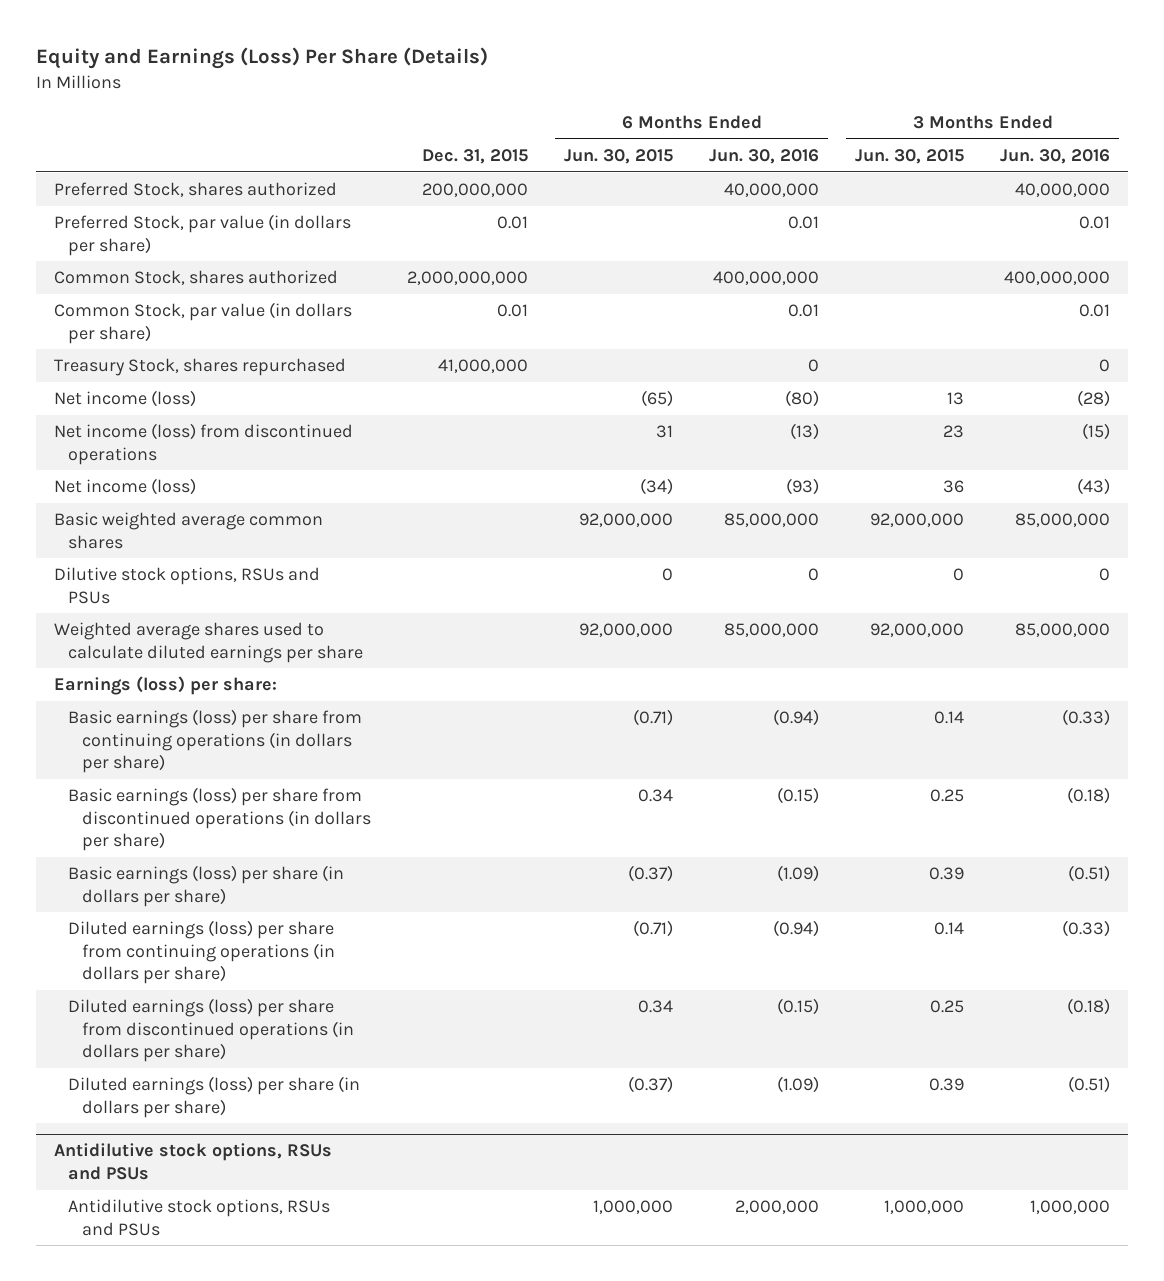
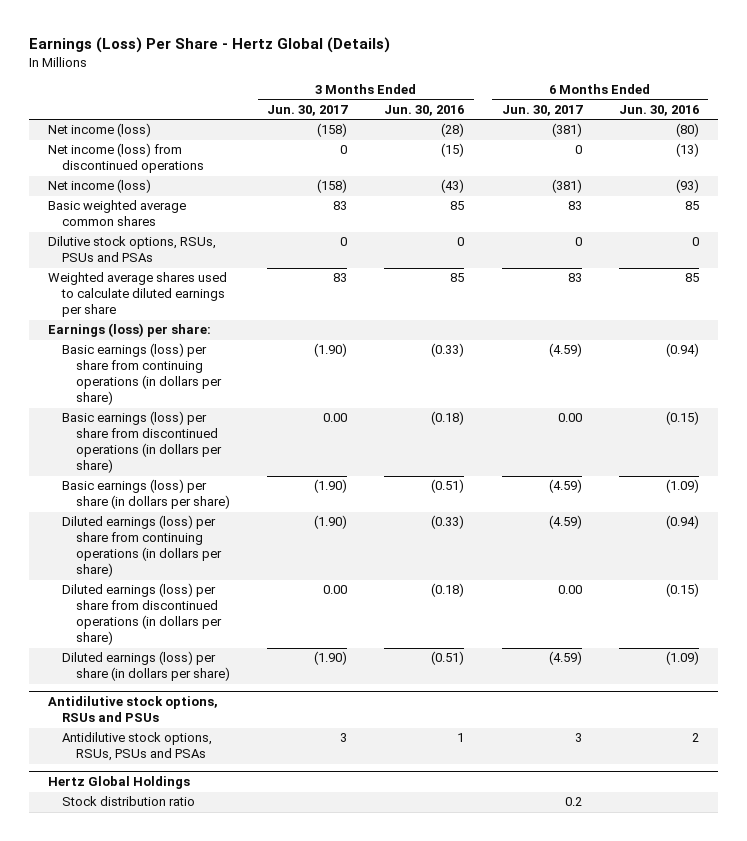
[35,47,488,70] Equity and Earnings (Loss) Per Share (Details) -> [29,37,391,54] Earnings (Loss) Per Share - Hertz Global (Details)
[421,148,528,164] Dec. 31, 2015 -> none
[564,148,674,164] Jun. 30, 2015 -> none
[855,148,965,164] Jun. 30, 2015 -> none
none -> [267,104,349,116] Jun. 30, 2017
none -> [501,104,583,116] Jun. 30, 2017
[53,182,337,198] Preferred Stock, shares authorized -> none
[53,214,351,256] Preferred Stock, par value (in dollars per share) -> none
[53,270,338,286] Common Stock, shares authorized -> none
[53,302,352,344] Common Stock, par value (in dollars per share) -> none
[53,358,346,377] Treasury Stock, shares repurchased -> none
[724,513,820,528] 85,000,000 -> [685,201,700,211] 85
[1015,513,1111,528] 85,000,000 -> [450,201,465,211] 85
[53,567,320,604] Dilutive stock options, RSUs and PSUs -> [47,236,216,263] Dilutive stock options, RSUs, PSUs and PSAs
[724,623,820,638] 85,000,000 -> [685,273,700,283] 85
[1015,623,1111,638] 85,000,000 -> [450,273,465,283] 85
[67,1199,330,1236] Antidilutive stock options, RSUs and PSUs -> [61,732,212,762] Antidilutive stock options, RSUs, PSUs and PSAs
[735,1200,820,1215] 2,000,000 -> [692,733,700,743] 2
[1030,1200,1111,1215] 1,000,000 -> [457,733,465,743] 1
none -> [47,776,190,790] Hertz Global Holdings
none -> [61,796,195,807] Stock distribution ratio

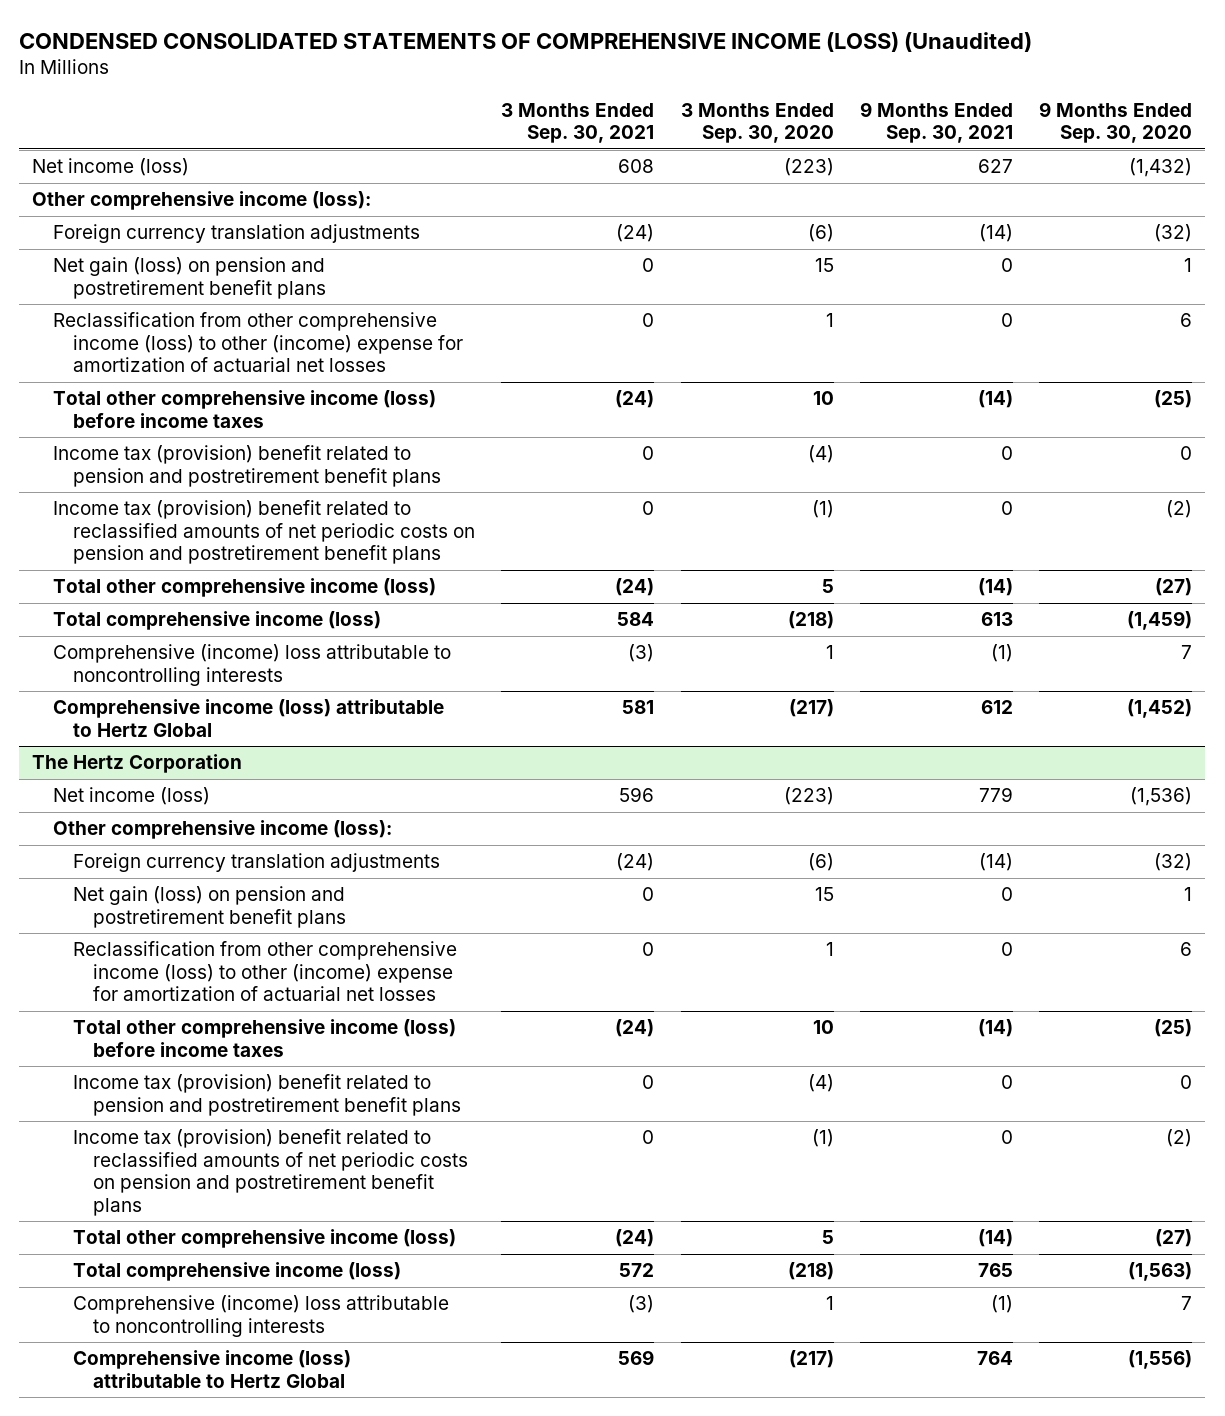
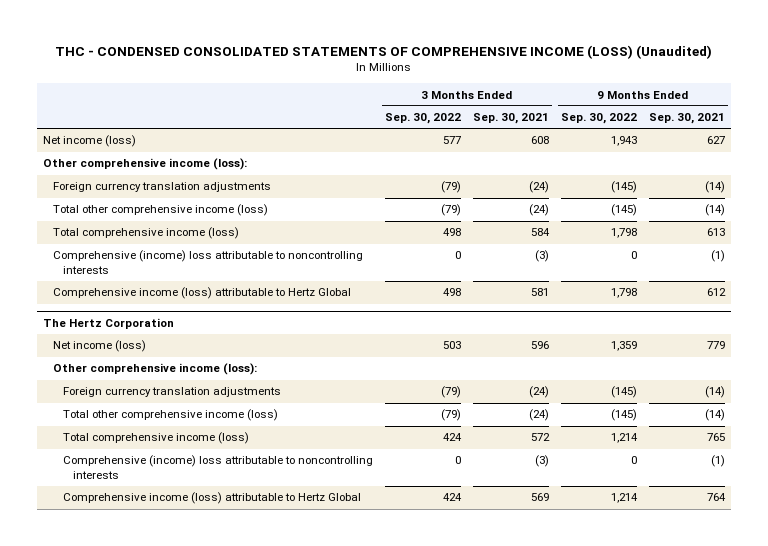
[19,31,1033,52] CONDENSED CONSOLIDATED STATEMENTS OF COMPREHENSIVE INCOME (LOSS) (Unaudited) -> [55,44,713,59] THC - CONDENSED CONSOLIDATED STATEMENTS OF COMPREHENSIVE INCOME (LOSS) (Unaudited)
[680,102,834,144] 3 Months Ended Sep. 30, 2020 -> none
[1039,101,1193,144] 9 Months Ended Sep. 30, 2020 -> none
none -> [385,113,462,125] Sep. 30, 2022
none -> [561,113,638,125] Sep. 30, 2022
[52,257,326,299] Net gain (loss) on pension and postretirement benefit plans -> none
[52,312,463,373] Reclassification from other comprehensive income (loss) to other (income) expense for amortization of actuarial net losses -> none
[52,390,436,428] Total other comprehensive income (loss) before income taxes -> none
[52,445,441,487] Income tax (provision) benefit related to pension and postretirement benefit plans -> none
[52,500,475,565] Income tax (provision) benefit related to reclassified amounts of net periodic costs on pension and postretirement benefit plans -> none
[72,886,347,928] Net gain (loss) on pension and postretirement benefit plans -> none
[72,941,457,1002] Reclassification from other comprehensive income (loss) to other (income) expense for amortization of actuarial net losses -> none
[72,1019,456,1057] Total other comprehensive income (loss) before income taxes -> none
[72,1074,462,1116] Income tax (provision) benefit related to pension and postretirement benefit plans -> none
[72,1129,469,1216] Income tax (provision) benefit related to reclassified amounts of net periodic costs on pension and postretirement benefit plans -> none

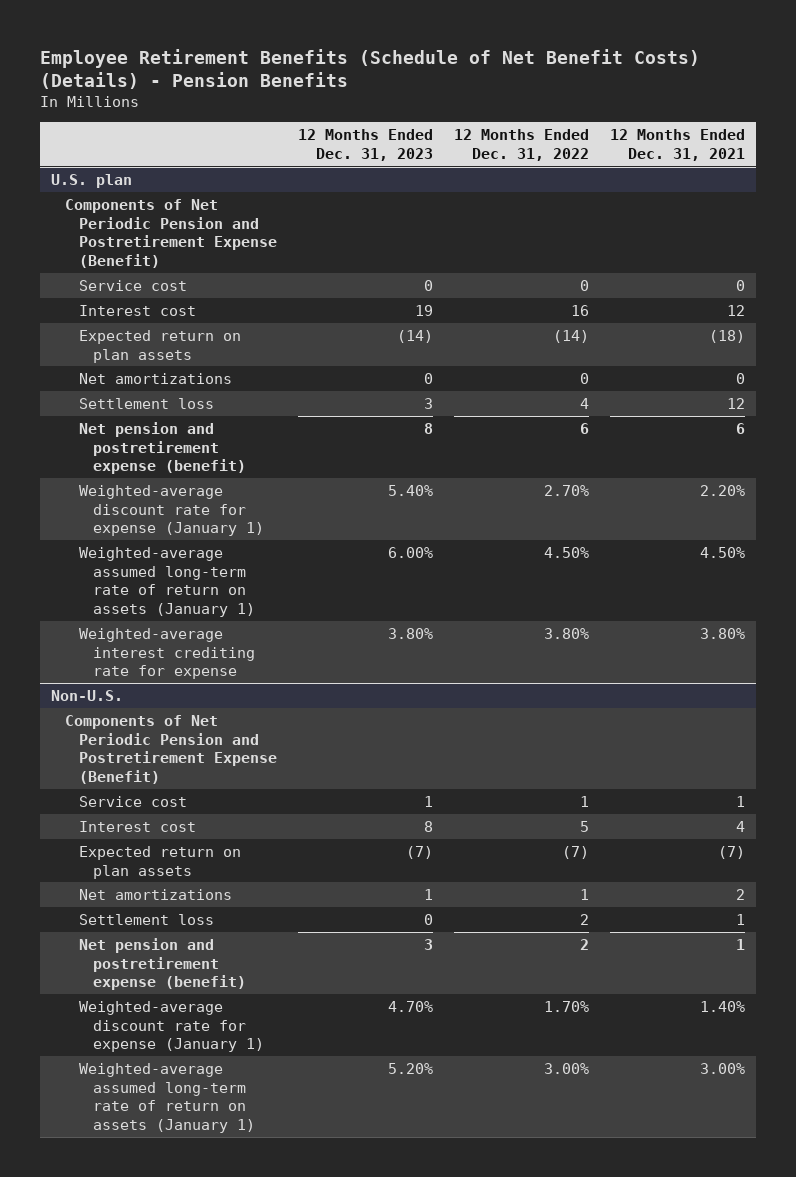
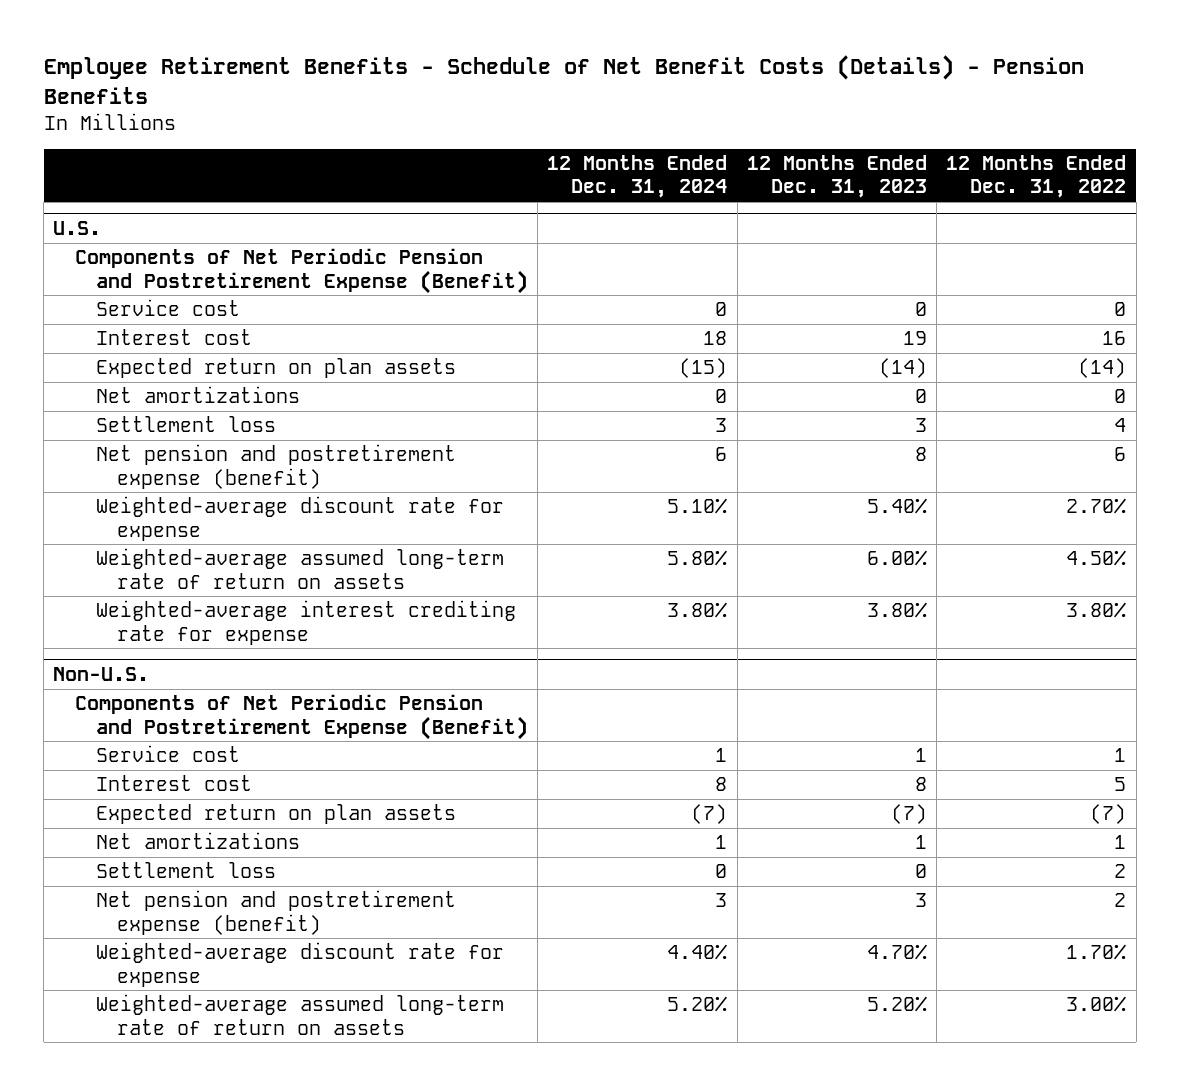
[40,48,701,90] Employee Retirement Benefits (Schedule of Net Benefit Costs) (Details) - Pension Benefits -> [43,54,1084,104] Employee Retirement Benefits - Schedule of Net Benefit Costs (Details) - Pension Benefits
[610,129,746,162] 12 Months Ended Dec. 31, 2021 -> none
none -> [547,155,728,199] 12 Months Ended Dec. 31, 2024
[50,173,132,188] U.S. plan -> [53,220,102,235] U.S.
[79,484,265,537] Weighted-average discount rate for expense (January 1) -> [95,496,504,541] Weighted-average discount rate for expense
[79,546,256,618] Weighted-average assumed long-term rate of return on assets (January 1) -> [95,548,504,589] Weighted-average assumed long-term rate of return on assets
[79,1000,265,1053] Weighted-average discount rate for expense (January 1) -> [95,942,504,987] Weighted-average discount rate for expense
[79,1062,256,1134] Weighted-average assumed long-term rate of return on assets (January 1) -> [95,994,504,1035] Weighted-average assumed long-term rate of return on assets

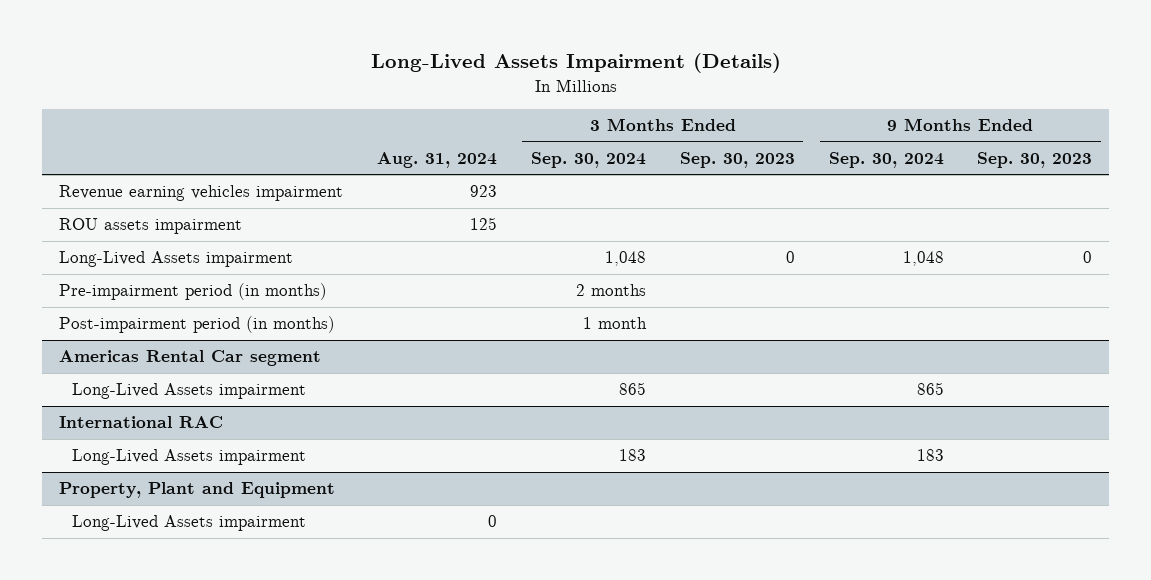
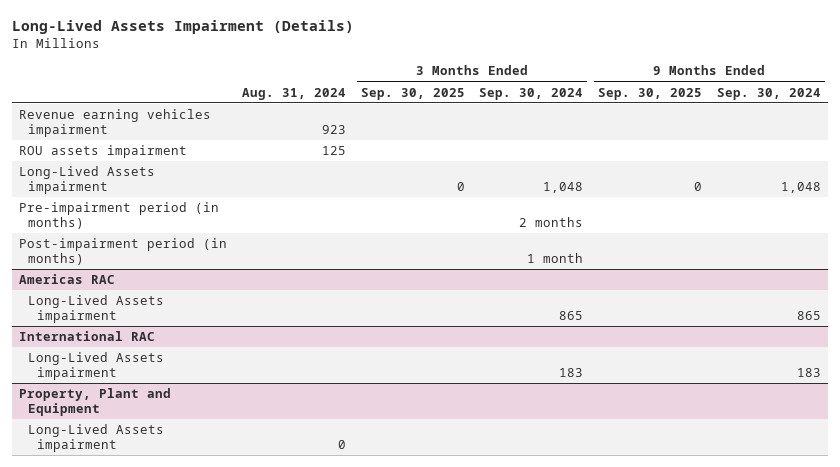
[679,151,795,168] Sep. 30, 2023 -> none
[977,151,1093,168] Sep. 30, 2023 -> none
none -> [360,87,465,100] Sep. 30, 2025
none -> [598,87,703,100] Sep. 30, 2025
[58,350,321,367] Americas Rental Car segment -> [19,274,116,285] Americas RAC

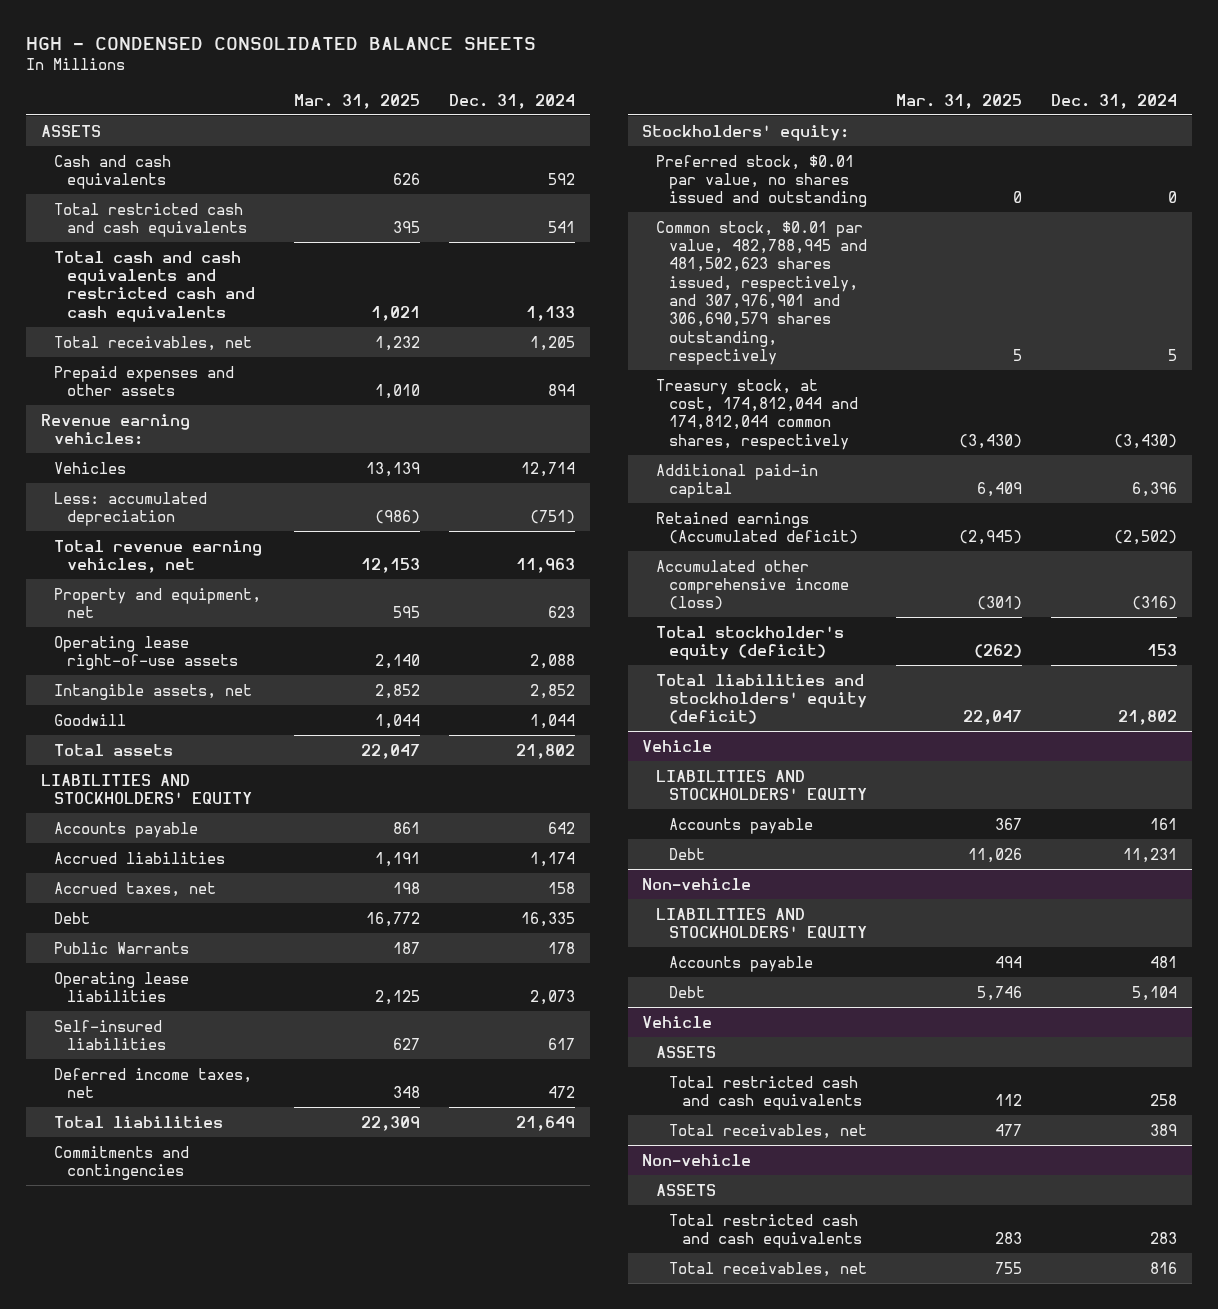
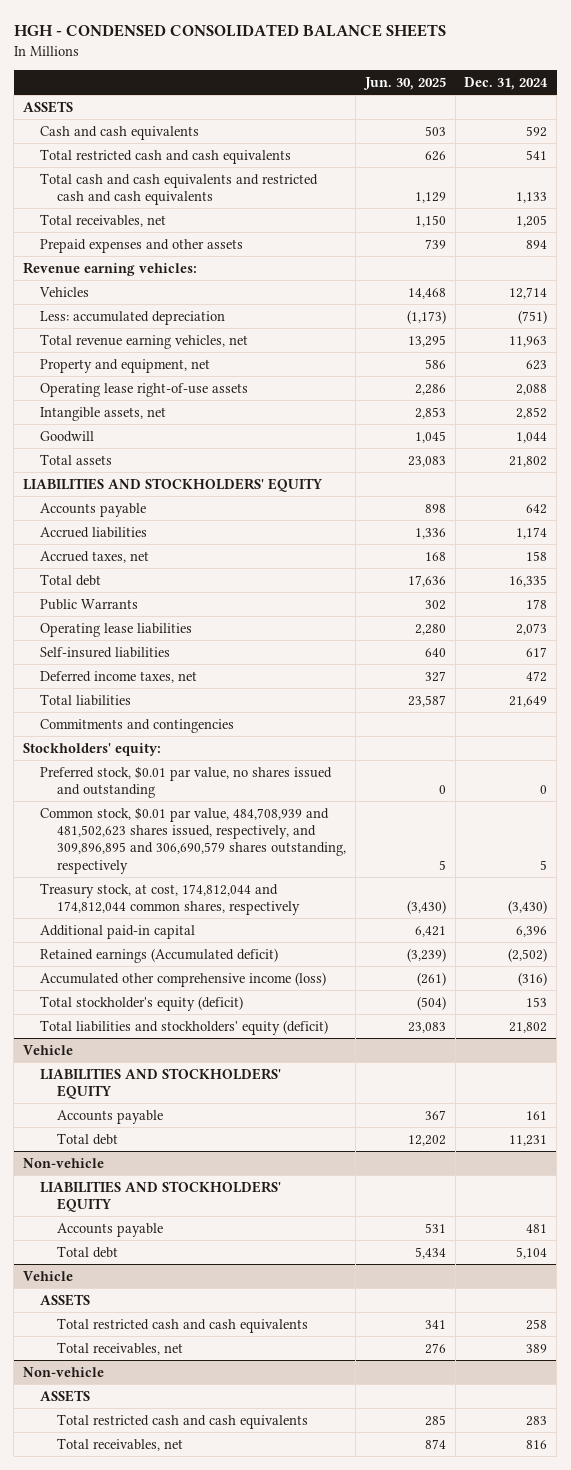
[294,93,421,109] Mar. 31, 2025 -> none
none -> [362,76,446,90] Jun. 30, 2025
[53,911,90,924] Debt -> [40,573,102,586] Total debt
[655,220,868,365] Common stock, $0.01 par value, 482,788,945 and 481,502,623 shares issued, respectively, and 307,976,901 and 306,690,579 shares outstanding, respectively -> [40,806,347,874] Common stock, $0.01 par value, 484,708,939 and 481,502,623 shares issued, respectively, and 309,896,895 and 306,690,579 shares outstanding, respectively
[669,847,706,860] Debt -> [57,1132,119,1145] Total debt
[669,985,706,998] Debt -> [57,1245,119,1258] Total debt

